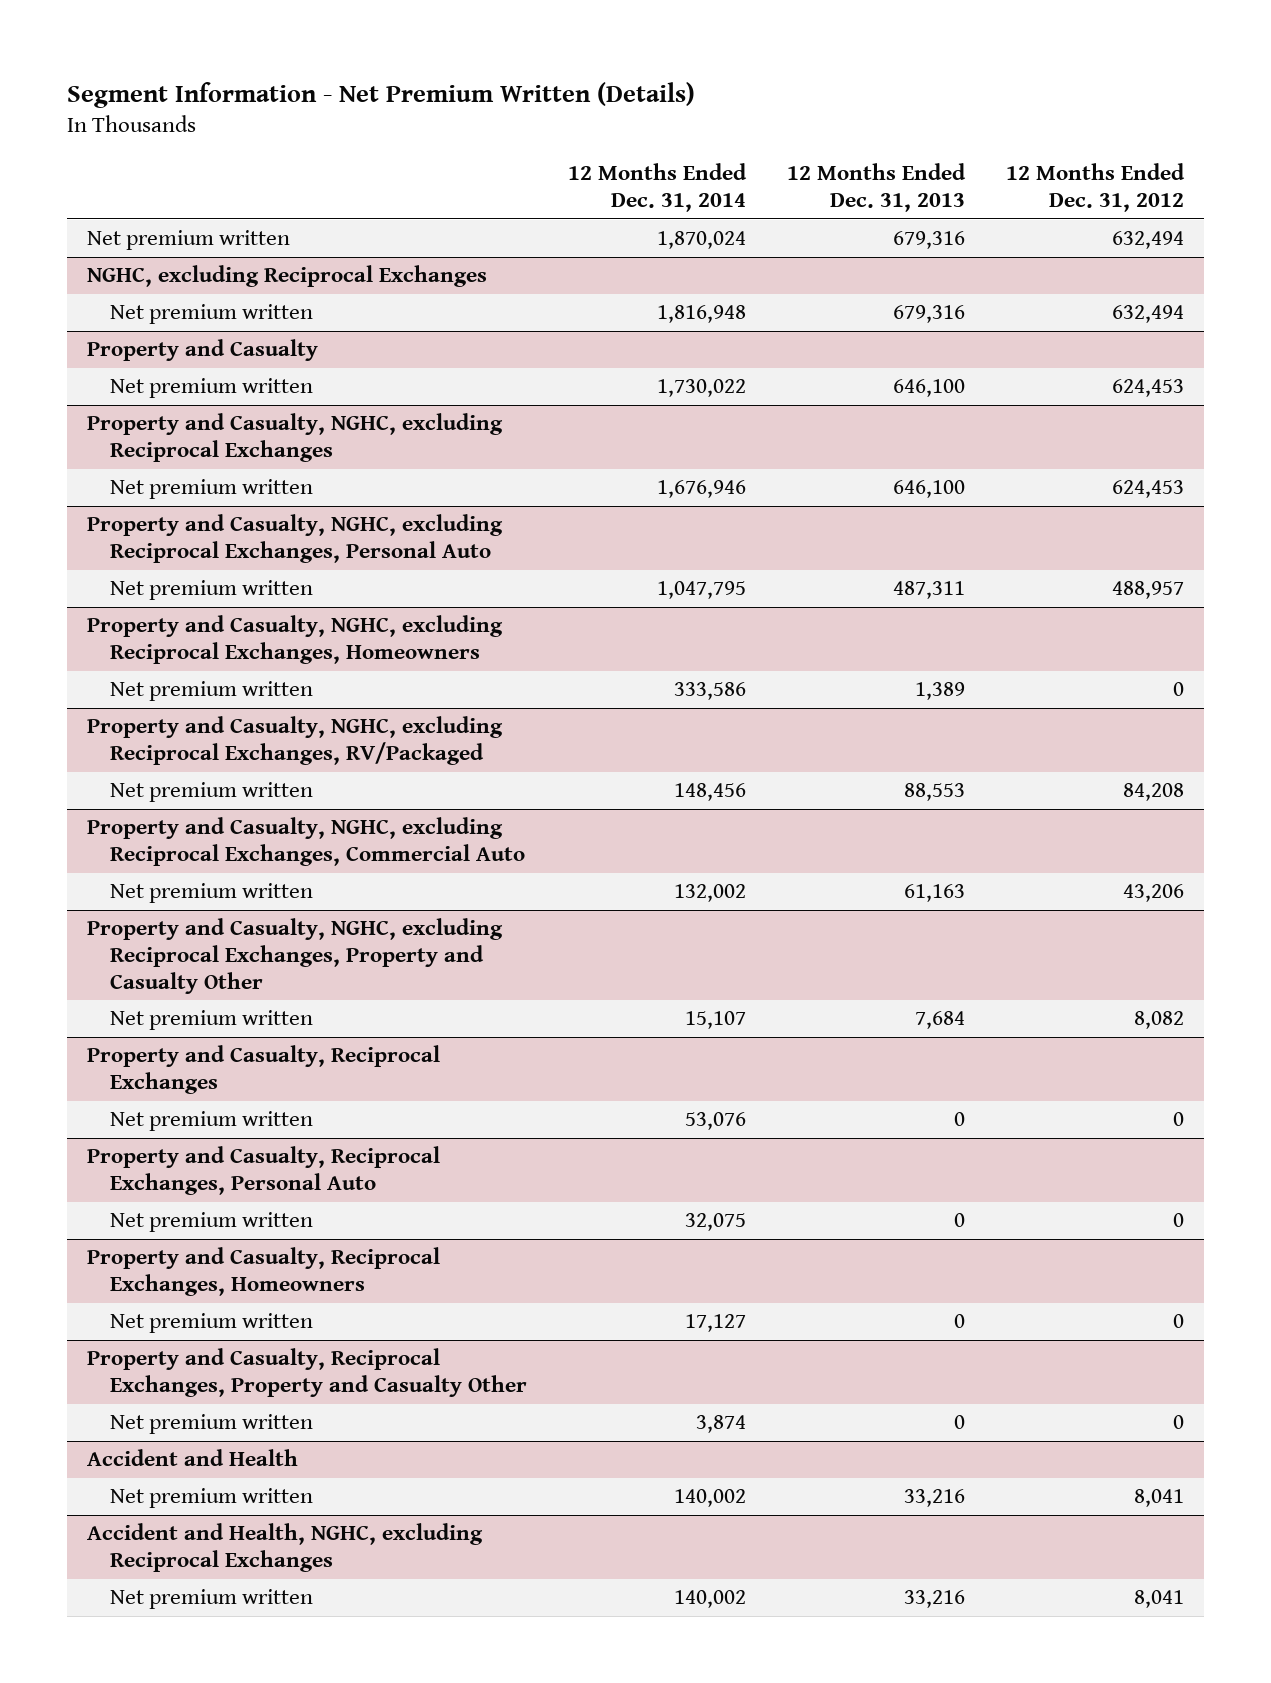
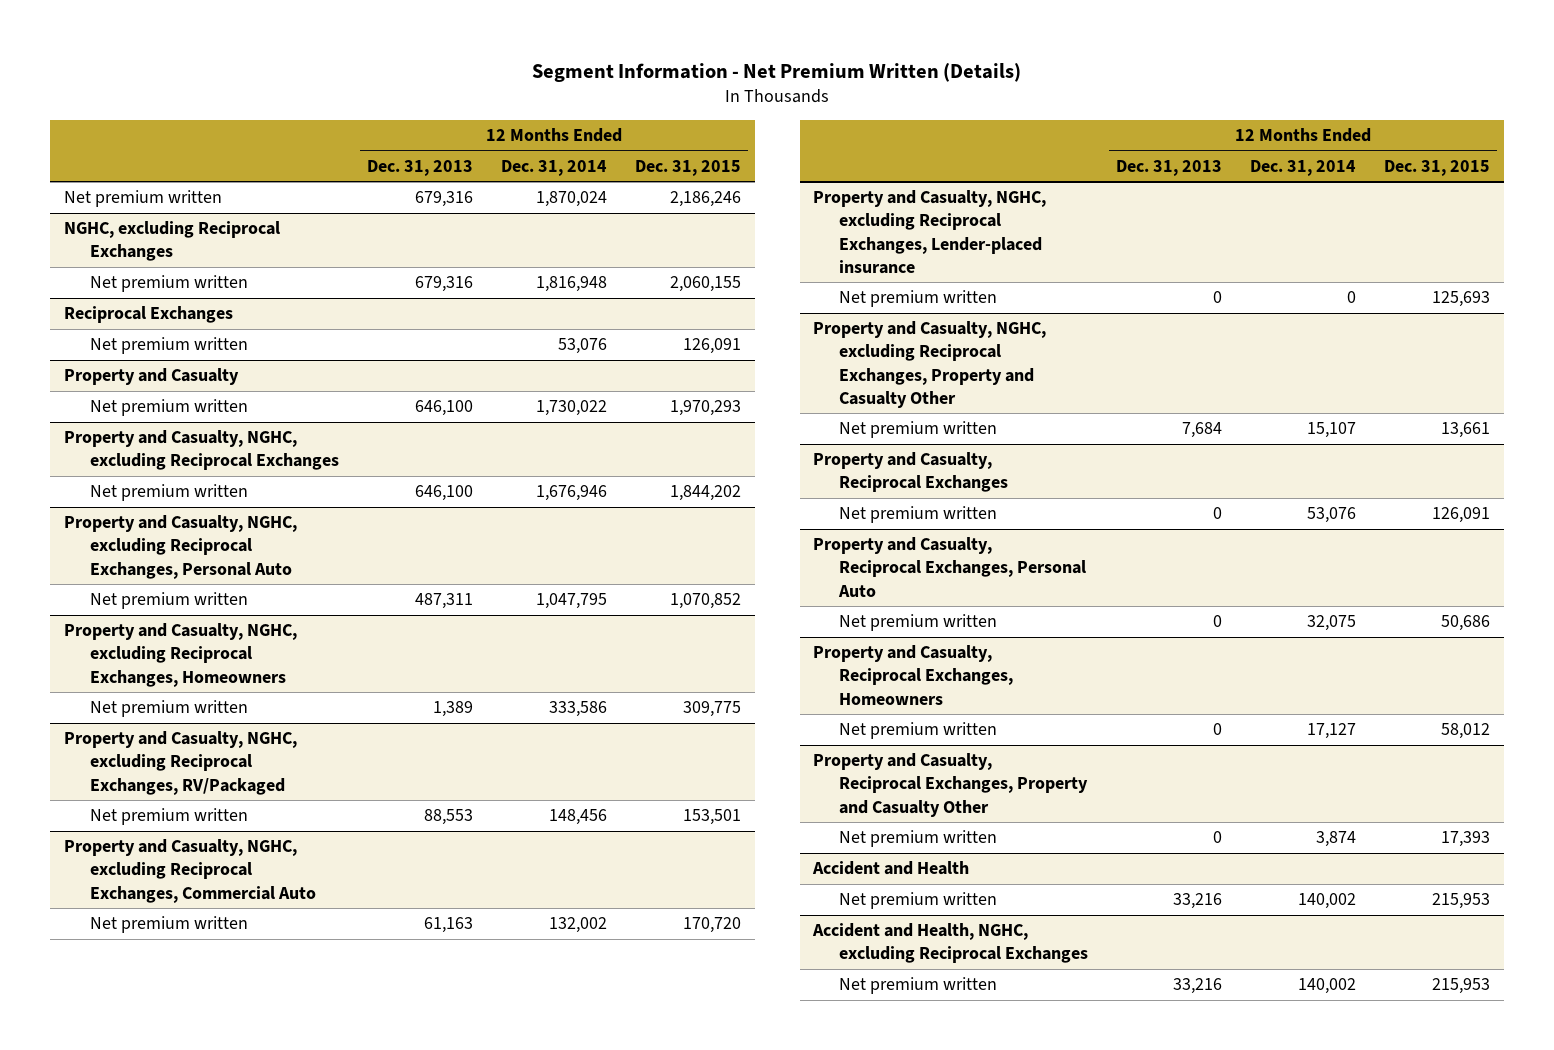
[1005,163,1185,213] 12 Months Ended Dec. 31, 2012 -> none
none -> [634,159,741,176] Dec. 31, 2015
none -> [63,306,233,324] Reciprocal Exchanges
none -> [89,337,248,355] Net premium written
none -> [813,190,1047,274] Property and Casualty, NGHC, excluding Reciprocal Exchanges, Lender-placed insurance
none -> [839,290,998,308] Net premium written

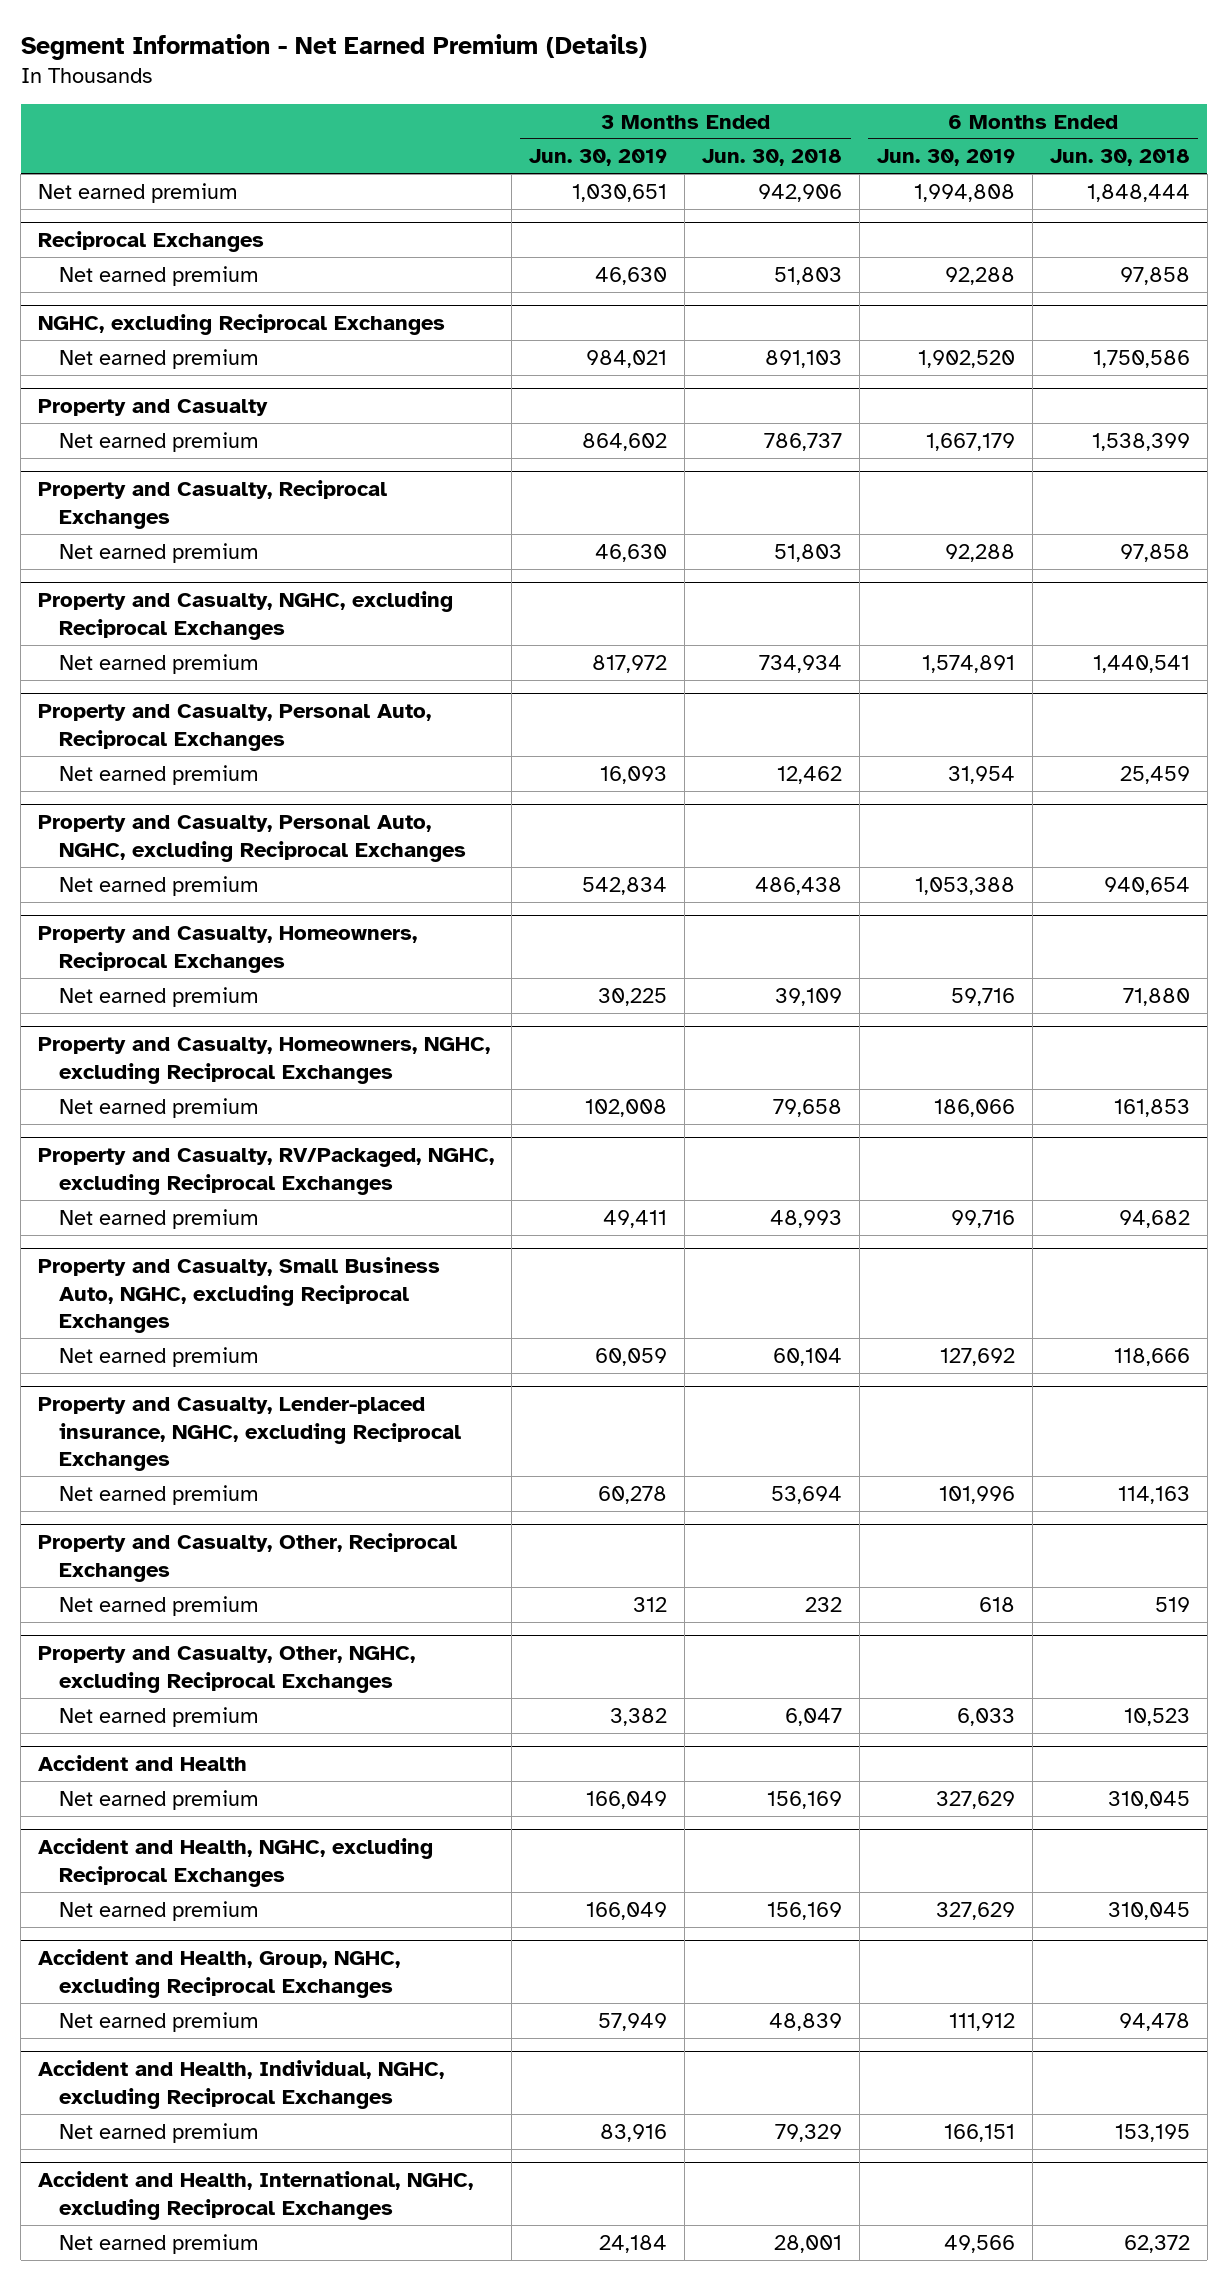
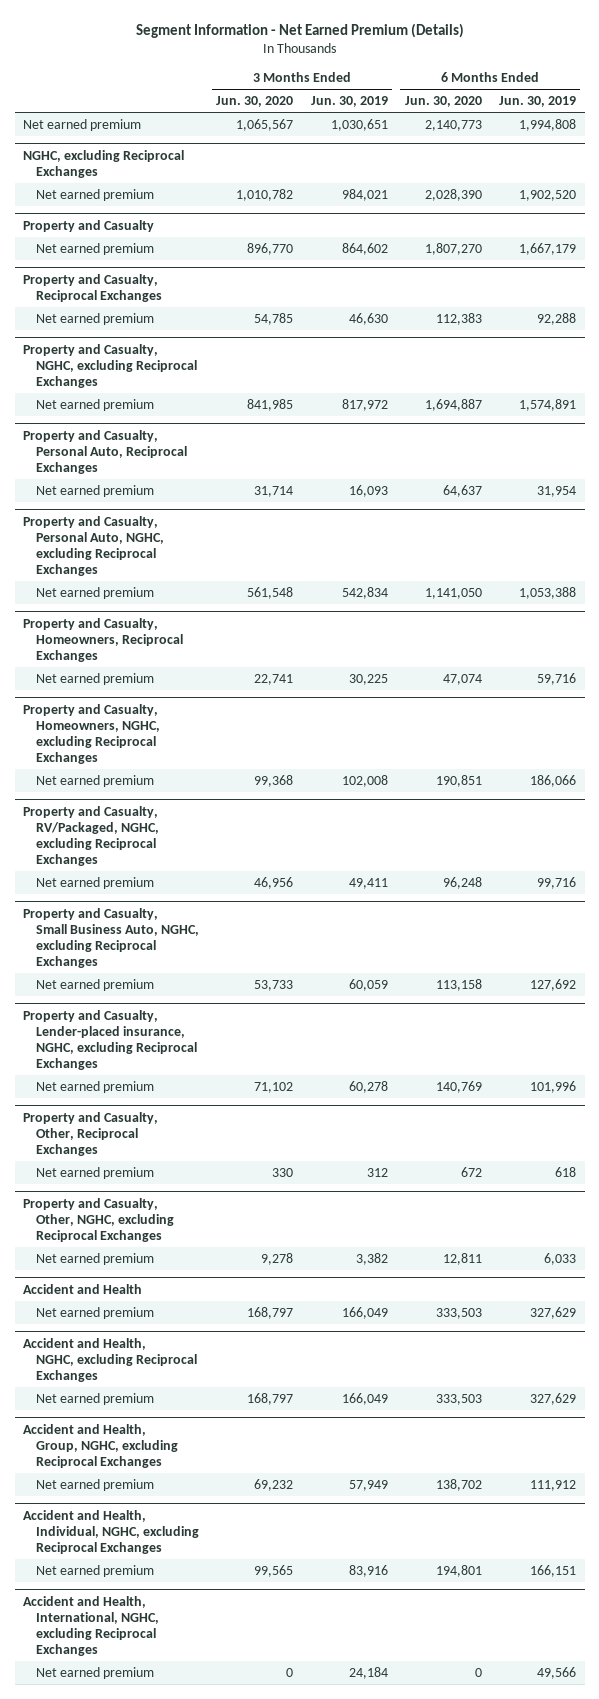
[701,149,842,167] Jun. 30, 2018 -> none
[1049,149,1190,167] Jun. 30, 2018 -> none
none -> [216,96,294,108] Jun. 30, 2020
none -> [404,96,482,108] Jun. 30, 2020
[38,231,265,253] Reciprocal Exchanges -> none
[58,265,259,286] Net earned premium -> none

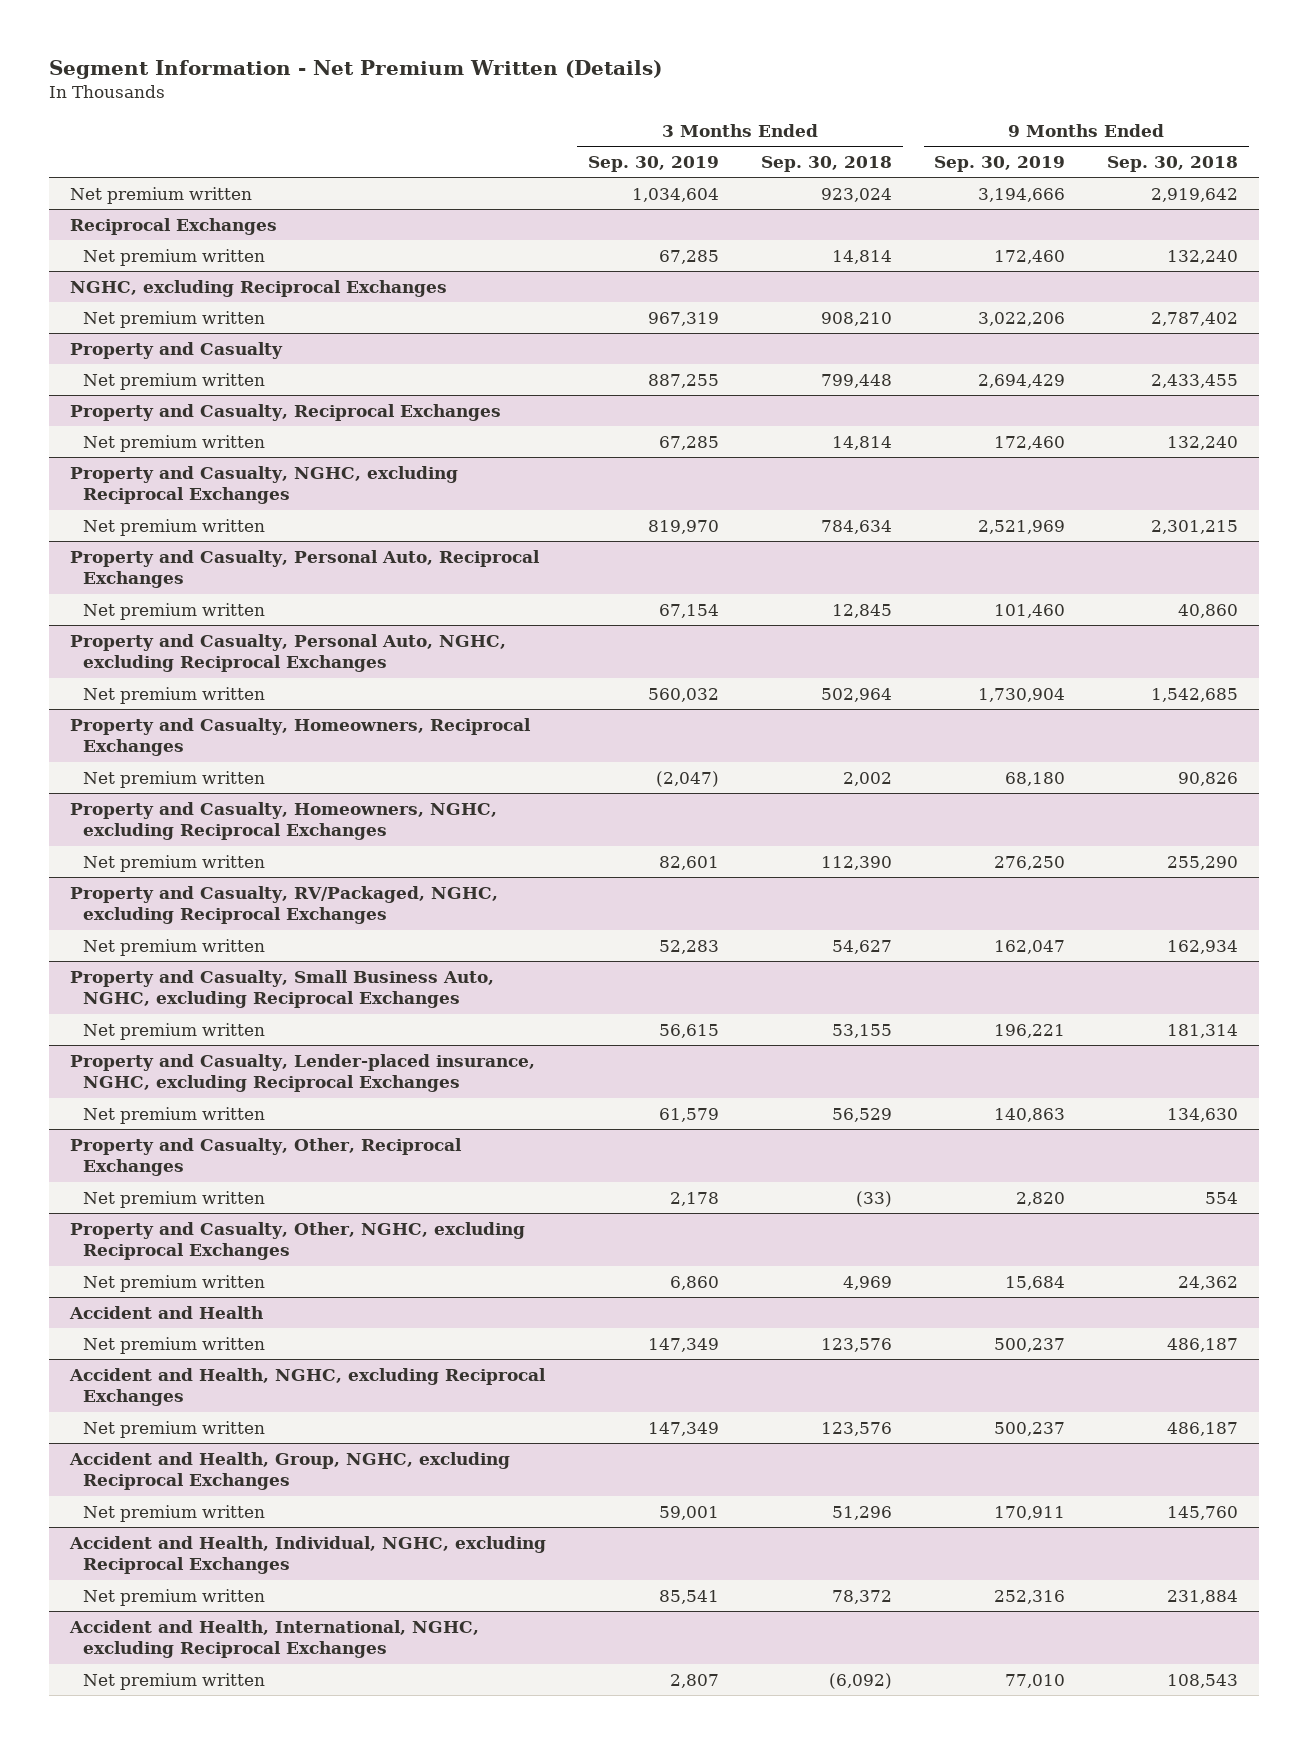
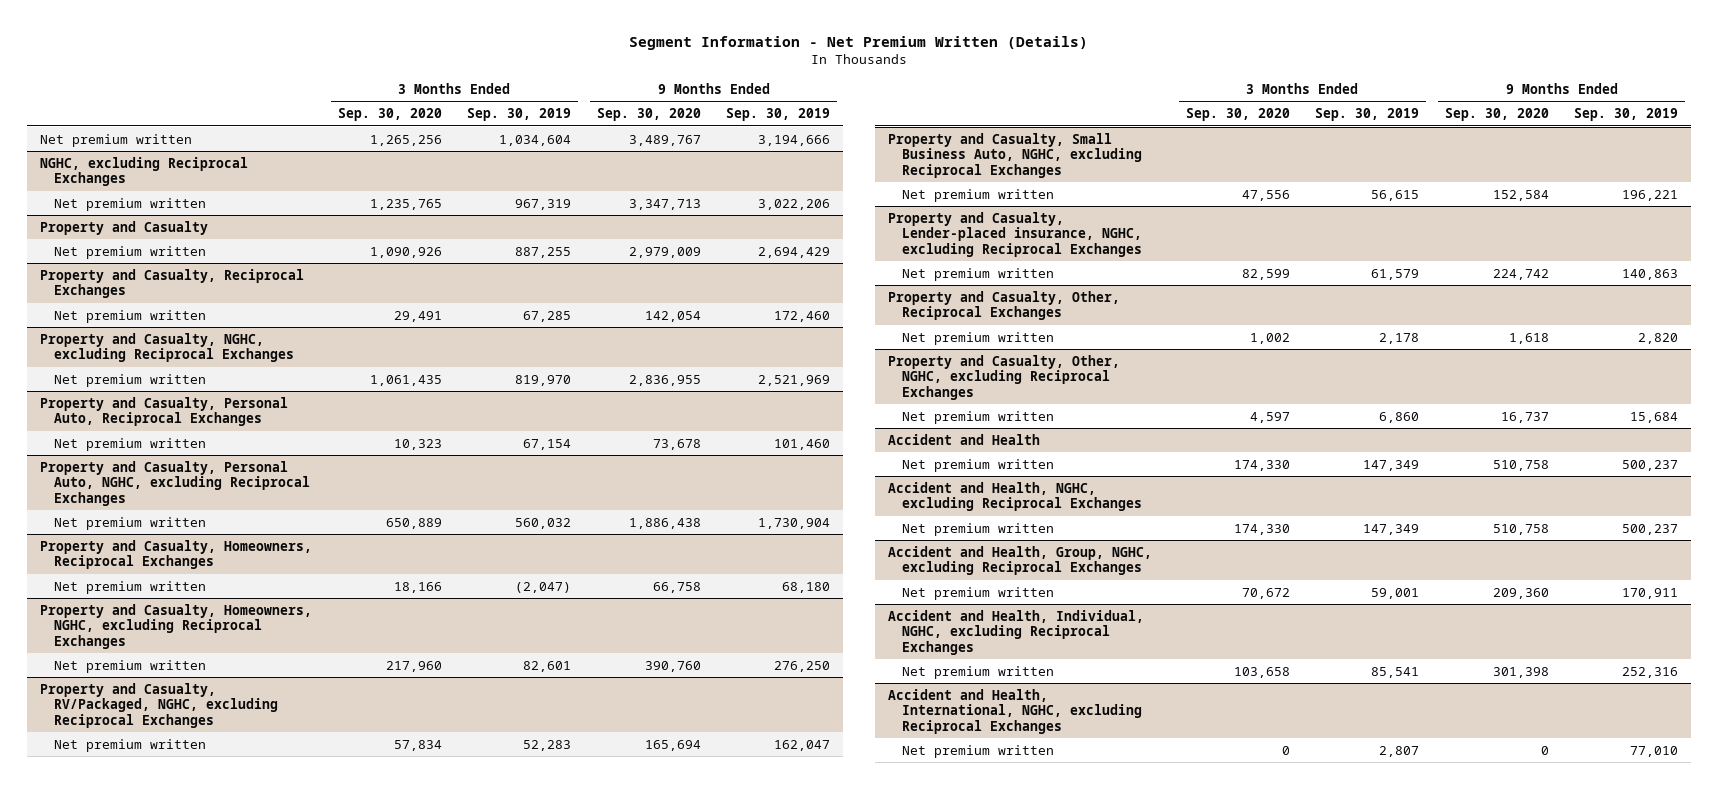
[761,156,893,173] Sep. 30, 2018 -> none
[1107,156,1239,173] Sep. 30, 2018 -> none
none -> [337,108,442,122] Sep. 30, 2020
none -> [596,108,701,122] Sep. 30, 2020
[69,217,277,235] Reciprocal Exchanges -> none
[82,248,265,266] Net premium written -> none

